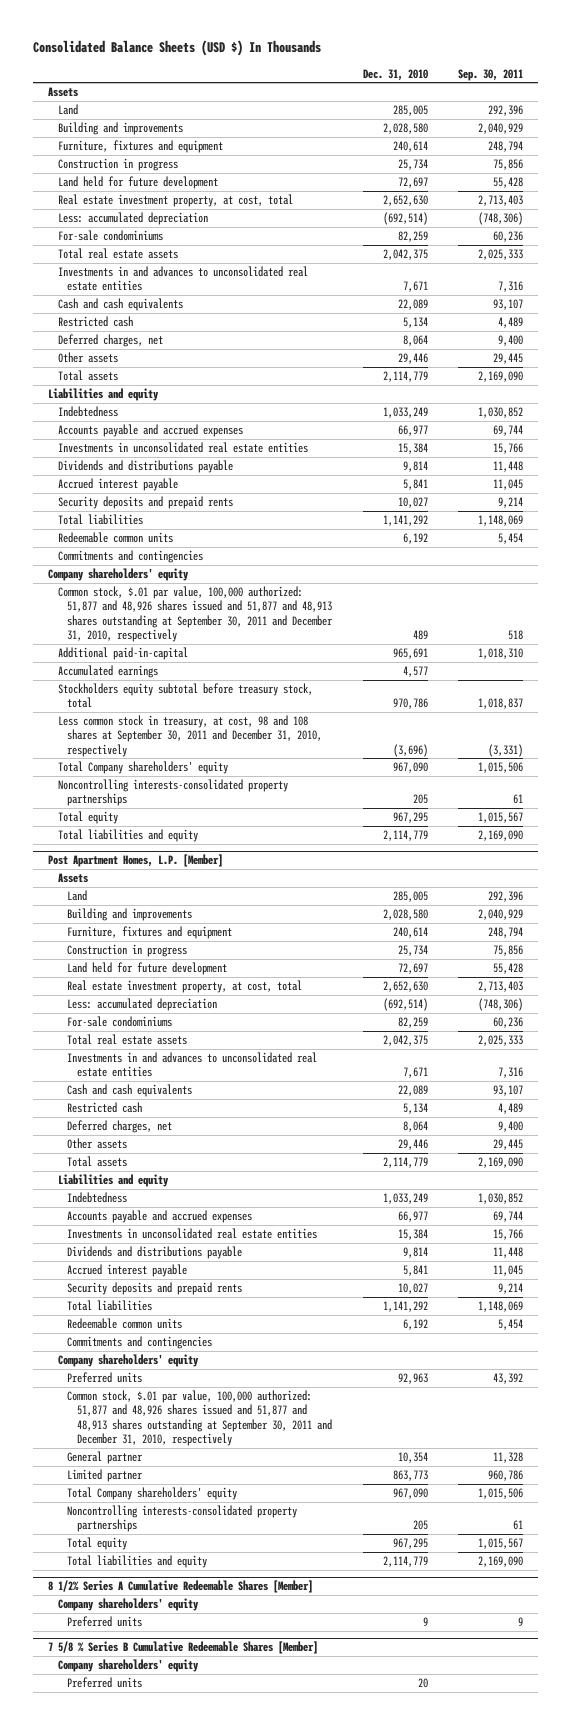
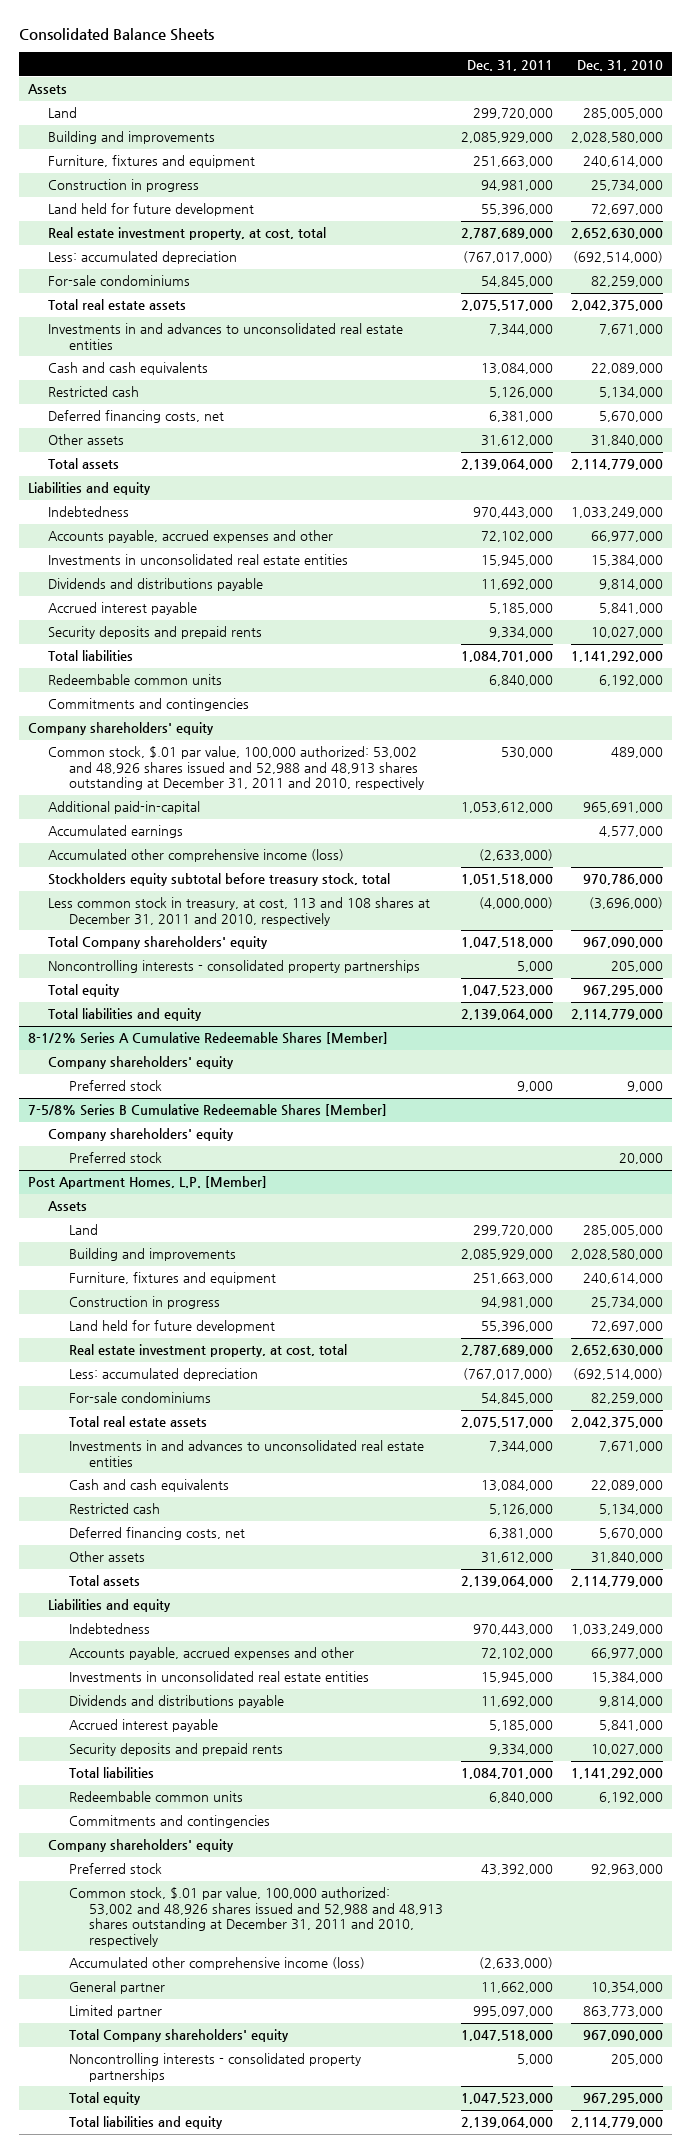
[33,40,322,57] Consolidated Balance Sheets (USD $) In Thousands -> [18,28,214,42] Consolidated Balance Sheets
[457,68,523,81] Sep. 30, 2011 -> none
none -> [467,59,554,71] Dec. 31, 2011
[392,105,428,117] 285,005 -> [583,108,664,120] 285,005,000
[382,123,428,135] 2,028,580 -> [571,132,664,144] 2,028,580,000
[392,141,428,153] 240,614 -> [583,156,664,168] 240,614,000
[397,159,428,171] 25,734 -> [591,180,664,192] 25,734,000
[397,177,428,189] 72,697 -> [591,204,664,216] 72,697,000
[382,195,428,207] 2,652,630 -> [571,228,664,240] 2,652,630,000
[382,212,428,226] (692,514) -> [573,251,664,264] (692,514,000)
[397,231,428,243] 82,259 -> [591,276,664,288] 82,259,000
[382,249,428,261] 2,042,375 -> [571,300,664,312] 2,042,375,000
[402,281,428,293] 7,671 -> [599,324,664,336] 7,671,000
[397,299,428,311] 22,089 -> [591,363,664,375] 22,089,000
[402,317,428,329] 5,134 -> [599,387,664,399] 5,134,000
[57,334,163,348] Deferred charges, net -> [48,410,225,424] Deferred financing costs, net
[402,335,428,347] 8,064 -> [599,411,664,423] 5,670,000
[397,353,428,365] 29,446 -> [591,435,664,447] 31,840,000
[382,371,428,383] 2,114,779 -> [571,459,664,471] 2,114,779,000
[382,407,428,419] 1,033,249 -> [571,507,664,519] 1,033,249,000
[57,424,243,438] Accounts payable and accrued expenses -> [48,530,334,544] Accounts payable, accrued expenses and other
[397,425,428,437] 66,977 -> [591,531,664,543] 66,977,000
[397,443,428,455] 15,384 -> [591,555,664,567] 15,384,000
[402,461,428,473] 9,814 -> [599,579,664,591] 9,814,000
[402,479,428,491] 5,841 -> [599,603,664,615] 5,841,000
[397,497,428,509] 10,027 -> [591,627,664,639] 10,027,000
[382,515,428,527] 1,141,292 -> [571,651,664,663] 1,141,292,000
[57,532,173,544] Redeemable common units -> [48,674,223,686] Redeembable common units
[402,533,428,545] 6,192 -> [599,675,664,687] 6,192,000
[57,586,334,642] Common stock, $.01 par value, 100,000 authorized: 51,877 and 48,926 shares issued and 51,877 and 48,913 shares outstanding at September 30, 2011 and December 31, 2010, respectively -> [48,746,424,791] Common stock, $.01 par value, 100,000 authorized: 53,002 and 48,926 shares issued and 52,988 and 48,913 shares outstanding at December 31, 2011 and 2010, respectively
[412,629,428,640] 489 -> [611,747,664,759] 489,000
[392,648,428,660] 965,691 -> [583,802,664,814] 965,691,000
[402,666,428,678] 4,577 -> [599,826,664,838] 4,577,000
none -> [48,849,345,863] Accumulated other comprehensive income (loss)
[392,698,428,710] 970,786 -> [583,874,664,886] 970,786,000
[57,715,323,757] Less common stock in treasury, at cost, 98 and 108 shares at September 30, 2011 and December 31, 2010, respectively -> [48,897,431,926] Less common stock in treasury, at cost, 113 and 108 shares at December 31, 2011 and 2010, respectively
[392,743,428,757] (3,696) -> [589,897,664,910] (3,696,000)
[392,762,428,774] 967,090 -> [583,937,664,949] 967,090,000
[57,779,288,807] Noncontrolling interests-consolidated property partnerships -> [48,960,421,974] Noncontrolling interests - consolidated property partnerships
[412,794,428,805] 205 -> [611,961,664,973] 205,000
[392,812,428,824] 967,295 -> [583,985,664,997] 967,295,000
[382,830,428,842] 2,114,779 -> [571,1009,664,1021] 2,114,779,000
none -> [27,1032,388,1045] 8-1/2% Series A Cumulative Redeemable Shares [Member]
none -> [48,1056,235,1070] Company shareholders' equity
none -> [68,1080,162,1092] Preferred stock
none -> [27,1104,387,1117] 7-5/8% Series B Cumulative Redeemable Shares [Member]
none -> [48,1128,235,1142] Company shareholders' equity
none -> [68,1152,162,1164] Preferred stock
[392,891,428,903] 285,005 -> [583,1225,664,1237] 285,005,000
[382,909,428,921] 2,028,580 -> [571,1249,664,1261] 2,028,580,000
[392,927,428,939] 240,614 -> [583,1273,664,1285] 240,614,000
[397,945,428,957] 25,734 -> [591,1297,664,1309] 25,734,000
[397,963,428,975] 72,697 -> [591,1321,664,1333] 72,697,000
[382,981,428,993] 2,652,630 -> [571,1345,664,1357] 2,652,630,000
[382,998,428,1012] (692,514) -> [573,1368,664,1381] (692,514,000)
[397,1017,428,1029] 82,259 -> [591,1393,664,1405] 82,259,000
[382,1035,428,1047] 2,042,375 -> [571,1417,664,1429] 2,042,375,000
[402,1067,428,1079] 7,671 -> [599,1441,664,1453] 7,671,000
[397,1085,428,1097] 22,089 -> [591,1480,664,1492] 22,089,000
[402,1103,428,1115] 5,134 -> [599,1504,664,1516] 5,134,000
[67,1120,173,1134] Deferred charges, net -> [68,1527,245,1541] Deferred financing costs, net
[402,1121,428,1133] 8,064 -> [599,1528,664,1540] 5,670,000
[397,1139,428,1151] 29,446 -> [591,1552,664,1564] 31,840,000
[382,1157,428,1169] 2,114,779 -> [571,1576,664,1588] 2,114,779,000
[382,1193,428,1205] 1,033,249 -> [571,1624,664,1636] 1,033,249,000
[67,1210,253,1224] Accounts payable and accrued expenses -> [68,1647,354,1661] Accounts payable, accrued expenses and other
[397,1211,428,1223] 66,977 -> [591,1648,664,1660] 66,977,000
[397,1229,428,1241] 15,384 -> [591,1672,664,1684] 15,384,000
[402,1247,428,1259] 9,814 -> [599,1696,664,1708] 9,814,000
[402,1265,428,1277] 5,841 -> [599,1720,664,1732] 5,841,000
[397,1283,428,1295] 10,027 -> [591,1744,664,1756] 10,027,000
[382,1301,428,1313] 1,141,292 -> [571,1768,664,1780] 1,141,292,000
[67,1318,183,1330] Redeemable common units -> [68,1791,243,1803] Redeembable common units
[402,1319,428,1331] 6,192 -> [599,1792,664,1804] 6,192,000
[48,1580,314,1594] 8 1/2% Series A Cumulative Redeemable Shares [Member] -> none
[57,1598,199,1612] Company shareholders' equity -> none
[67,1616,143,1628] Preferred units -> none
[48,1641,319,1655] 7 5/8 % Series B Cumulative Redeemable Shares [Member] -> none
[57,1659,199,1673] Company shareholders' equity -> none
[67,1677,143,1689] Preferred units -> none
[67,1372,143,1384] Preferred units -> [68,1863,162,1875] Preferred stock
[397,1373,428,1385] 92,963 -> [591,1864,664,1876] 92,963,000
[67,1390,332,1446] Common stock, $.01 par value, 100,000 authorized: 51,877 and 48,926 shares issued and 51,877 and 48,913 shares outstanding at September 30, 2011 and December 31, 2010, respectively -> [68,1887,444,1947] Common stock, $.01 par value, 100,000 authorized: 53,002 and 48,926 shares issued and 52,988 and 48,913 shares outstanding at December 31, 2011 and 2010, respectively
none -> [68,1957,365,1971] Accumulated other comprehensive income (loss)
[397,1452,428,1464] 10,354 -> [591,1982,664,1994] 10,354,000
[392,1470,428,1482] 863,773 -> [583,2006,664,2018] 863,773,000
[392,1488,428,1500] 967,090 -> [583,2030,664,2042] 967,090,000
[67,1505,298,1533] Noncontrolling interests-consolidated property partnerships -> [68,2053,361,2082] Noncontrolling interests - consolidated property partnerships
[412,1520,428,1531] 205 -> [611,2054,664,2066] 205,000
[392,1538,428,1550] 967,295 -> [583,2093,664,2105] 967,295,000
[382,1556,428,1568] 2,114,779 -> [571,2117,664,2129] 2,114,779,000

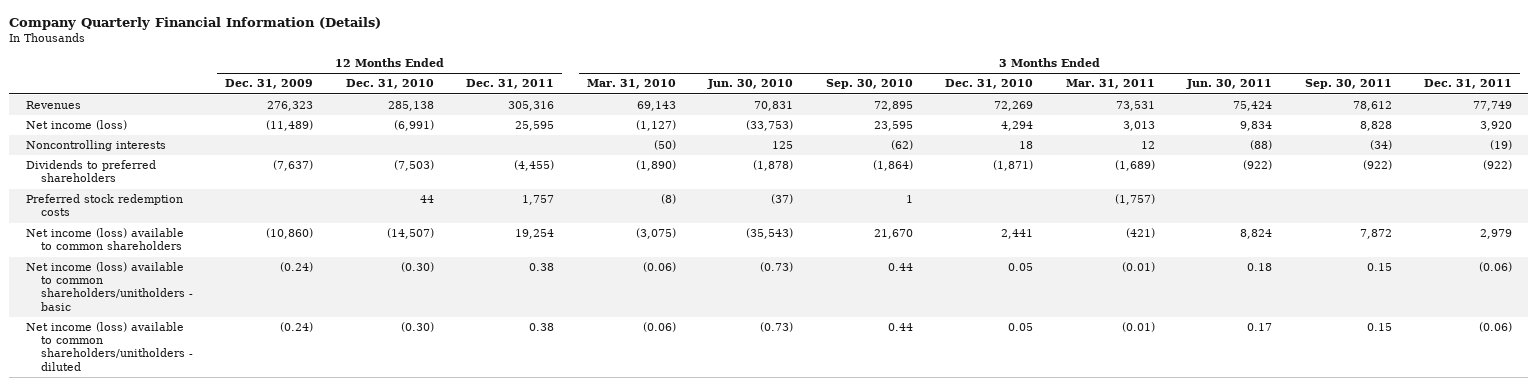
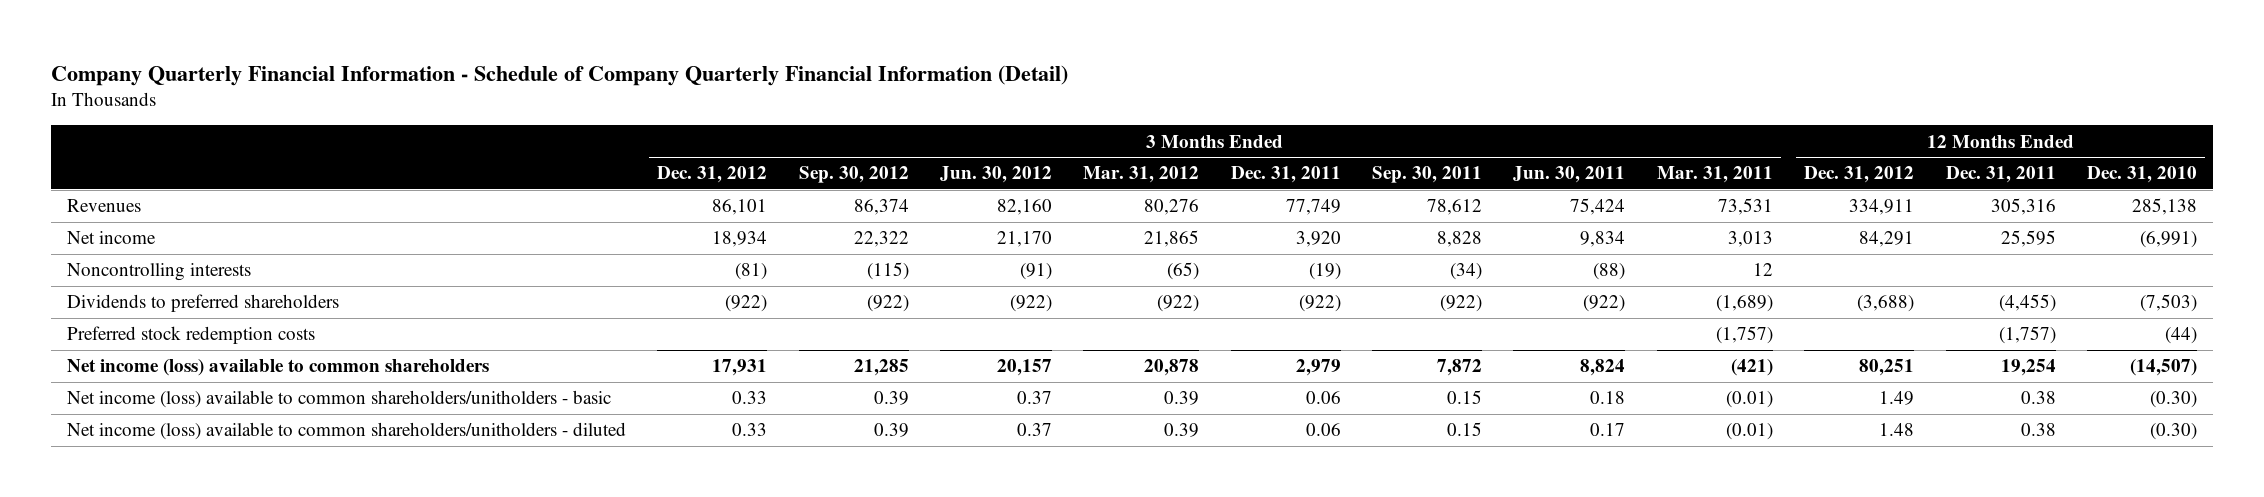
[9,16,382,30] Company Quarterly Financial Information (Details) -> [51,64,1069,86] Company Quarterly Financial Information - Schedule of Company Quarterly Financial Information (Detail)
[225,79,314,90] Dec. 31, 2009 -> none
[586,79,676,90] Mar. 31, 2010 -> none
[707,79,794,90] Jun. 30, 2010 -> none
[825,79,913,90] Sep. 30, 2010 -> none
[945,79,1034,90] Dec. 31, 2010 -> none
none -> [657,166,768,184] Dec. 31, 2012
none -> [798,166,909,184] Sep. 30, 2012
none -> [939,166,1052,184] Jun. 30, 2012
none -> [1083,166,1200,184] Mar. 31, 2012
none -> [1804,166,1915,184] Dec. 31, 2012
[25,120,127,131] Net income (loss) -> [66,231,156,245] Net income
[419,195,434,204] 44 -> [2164,327,2197,345] (44)
[522,195,555,206] 1,757 -> [1998,326,2056,345] (1,757)
[1479,262,1513,273] (0.06) -> [1305,391,1341,405] 0.06
[1479,322,1513,333] (0.06) -> [1305,423,1341,437] 0.06

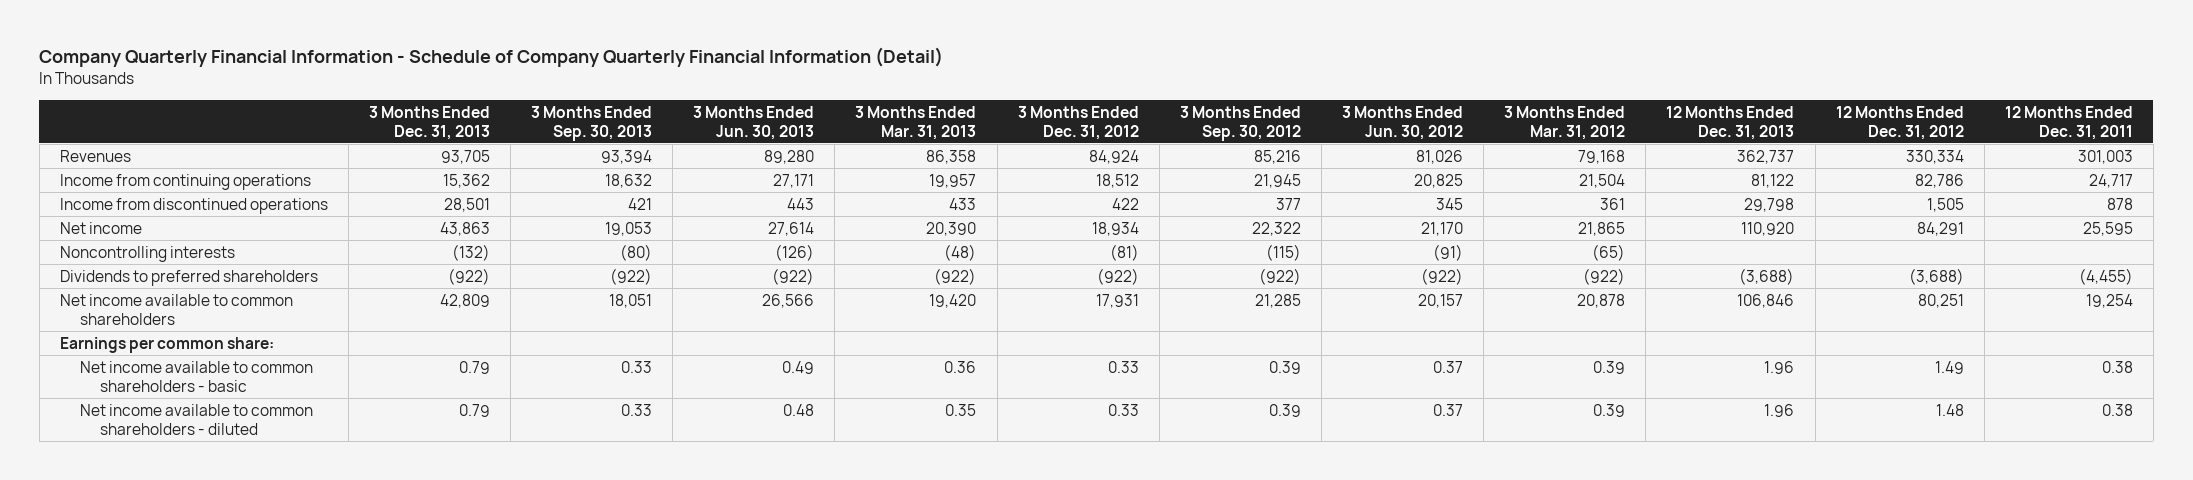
[1230,166,1341,184] Dec. 31, 2011 -> none
[1372,166,1483,184] Sep. 30, 2011 -> none
[1513,166,1626,184] Jun. 30, 2011 -> none
[1656,166,1773,184] Mar. 31, 2011 -> none
[2086,166,2197,184] Dec. 31, 2010 -> none
none -> [368,105,490,140] 3 Months Ended Dec. 31, 2013
none -> [531,105,653,141] 3 Months Ended Sep. 30, 2013
none -> [693,105,815,140] 3 Months Ended Jun. 30, 2013
none -> [855,105,977,140] 3 Months Ended Mar. 31, 2013
none -> [1666,105,1795,140] 12 Months Ended Dec. 31, 2013
[712,199,768,216] 86,101 -> [1088,149,1139,164] 84,924
[853,199,909,216] 86,374 -> [1253,149,1301,164] 85,216
[996,199,1052,216] 82,160 -> [1416,149,1464,164] 81,026
[1144,199,1200,216] 80,276 -> [1578,149,1626,164] 79,168
[1849,199,1915,216] 334,911 -> [1905,149,1964,164] 330,334
[1990,198,2056,216] 305,316 -> [2077,149,2133,164] 301,003
none -> [59,173,311,190] Income from continuing operations
none -> [59,197,328,214] Income from discontinued operations
[66,326,315,345] Preferred stock redemption costs -> none
[66,359,489,377] Net income (loss) available to common shareholders -> [59,293,293,325] Net income available to common shareholders
none -> [59,336,274,353] Earnings per common share:
[66,390,611,409] Net income (loss) available to common shareholders/unitholders - basic -> [79,360,313,392] Net income available to common shareholders - basic
[66,422,626,441] Net income (loss) available to common shareholders/unitholders - diluted -> [79,403,313,435] Net income available to common shareholders - diluted

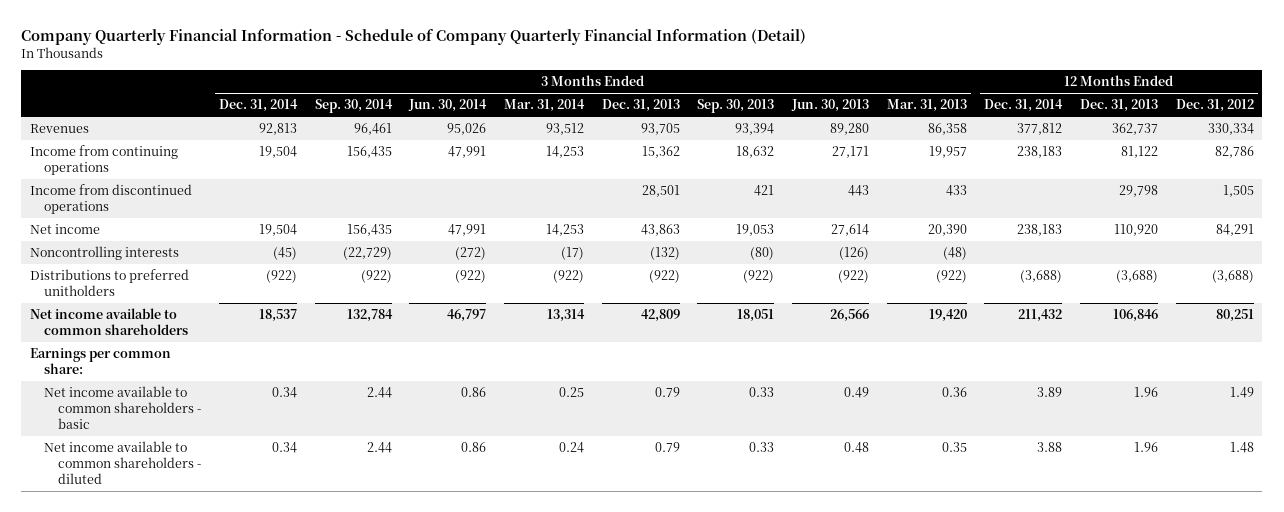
[1017,105,1139,140] 3 Months Ended Dec. 31, 2012 -> none
[1179,105,1301,141] 3 Months Ended Sep. 30, 2012 -> none
[1342,105,1464,140] 3 Months Ended Jun. 30, 2012 -> none
[1504,105,1626,140] 3 Months Ended Mar. 31, 2012 -> none
[2004,105,2133,140] 12 Months Ended Dec. 31, 2011 -> none
none -> [218,99,298,113] Dec. 31, 2014
none -> [314,99,393,114] Sep. 30, 2014
none -> [408,99,488,113] Jun. 30, 2014
none -> [503,99,585,113] Mar. 31, 2014
none -> [984,99,1064,113] Dec. 31, 2014
[59,269,318,286] Dividends to preferred shareholders -> [30,269,190,296] Distributions to preferred unitholders

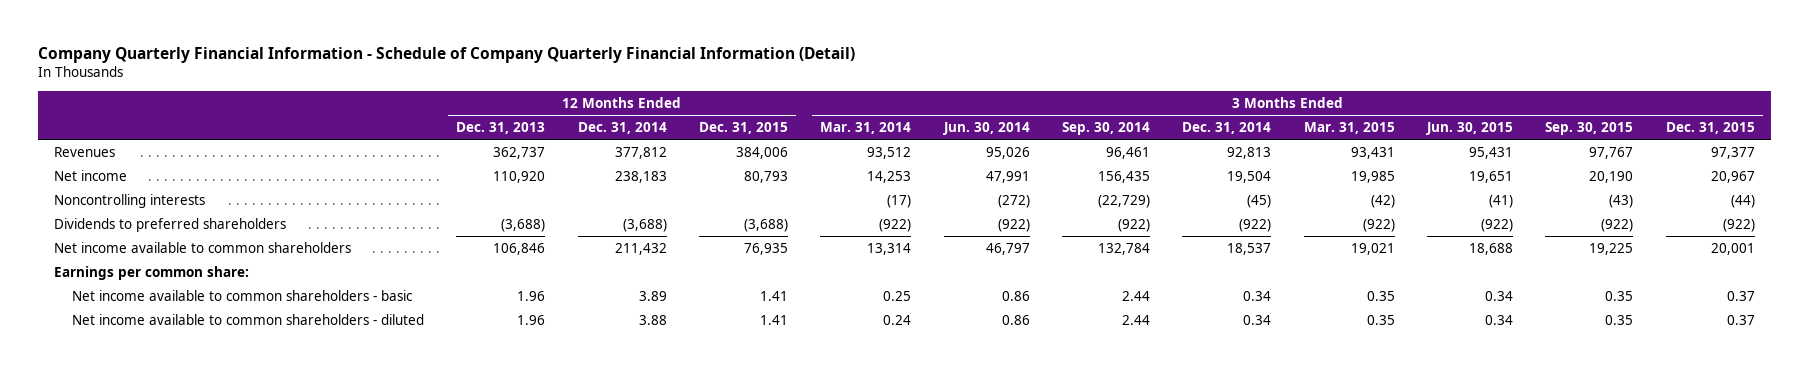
[601,99,680,113] Dec. 31, 2013 -> none
[697,99,775,114] Sep. 30, 2013 -> none
[790,99,869,113] Jun. 30, 2013 -> none
[886,99,967,113] Mar. 31, 2013 -> none
[1175,99,1254,113] Dec. 31, 2012 -> none
none -> [698,122,788,135] Dec. 31, 2015
none -> [1303,122,1395,135] Mar. 31, 2015
none -> [1426,122,1514,136] Jun. 30, 2015
none -> [1545,122,1634,136] Sep. 30, 2015
none -> [1665,122,1755,135] Dec. 31, 2015
[30,145,179,175] Income from continuing operations -> none
[30,184,193,214] Income from discontinued operations -> none
[30,269,190,296] Distributions to preferred unitholders -> [53,217,286,232] Dividends to preferred shareholders

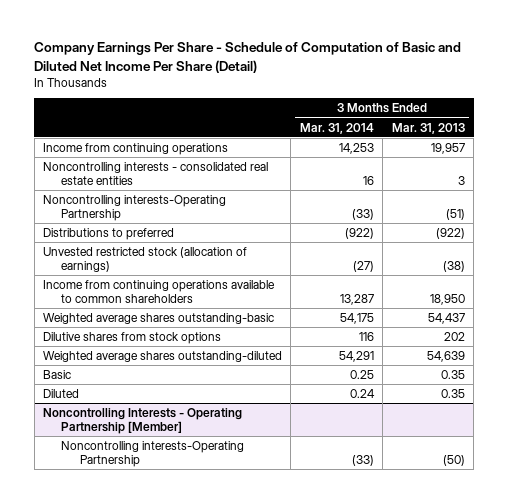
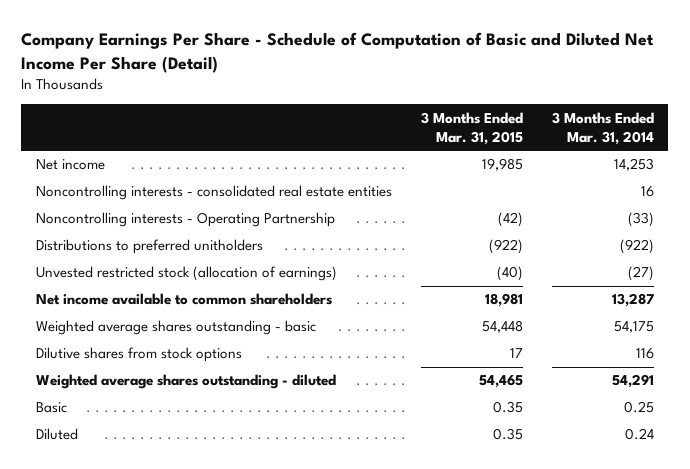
[391,122,465,134] Mar. 31, 2013 -> none
none -> [420,111,523,146] 3 Months Ended Mar. 31, 2015
[43,142,229,155] Income from continuing operations -> [35,159,105,171] Net income
[43,194,227,221] Noncontrolling interests-Operating Partnership -> [35,212,335,228] Noncontrolling interests - Operating Partnership
[43,227,175,240] Distributions to preferred -> [35,239,263,255] Distributions to preferred unitholders
[43,279,276,303] Income from continuing operations available to common shareholders -> [35,293,332,306] Net income available to common shareholders
[43,312,275,324] Weighted average shares outstanding-basic -> [35,320,316,336] Weighted average shares outstanding - basic
[43,350,283,362] Weighted average shares outstanding-diluted -> [35,374,336,390] Weighted average shares outstanding - diluted
[43,407,243,434] Noncontrolling Interests - Operating Partnership [Member] -> none
[61,440,245,467] Noncontrolling interests-Operating Partnership -> none

